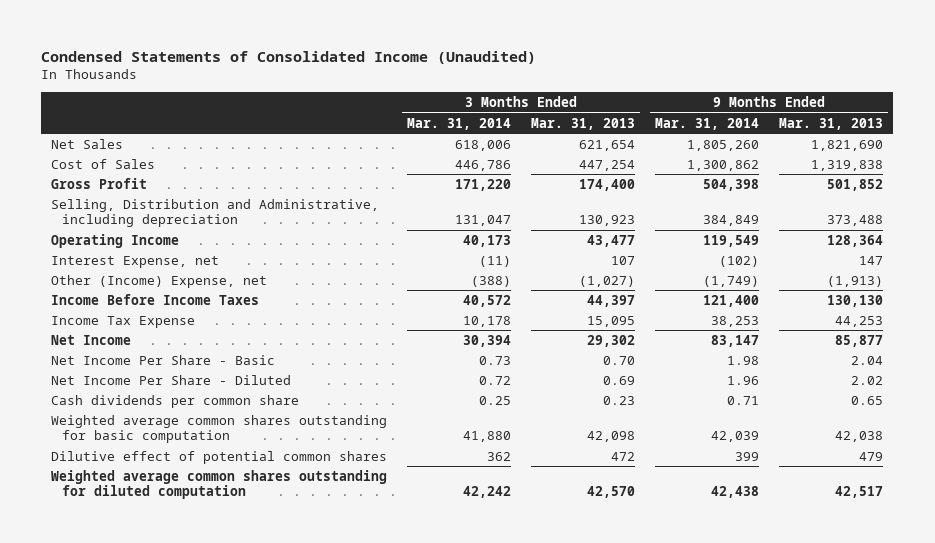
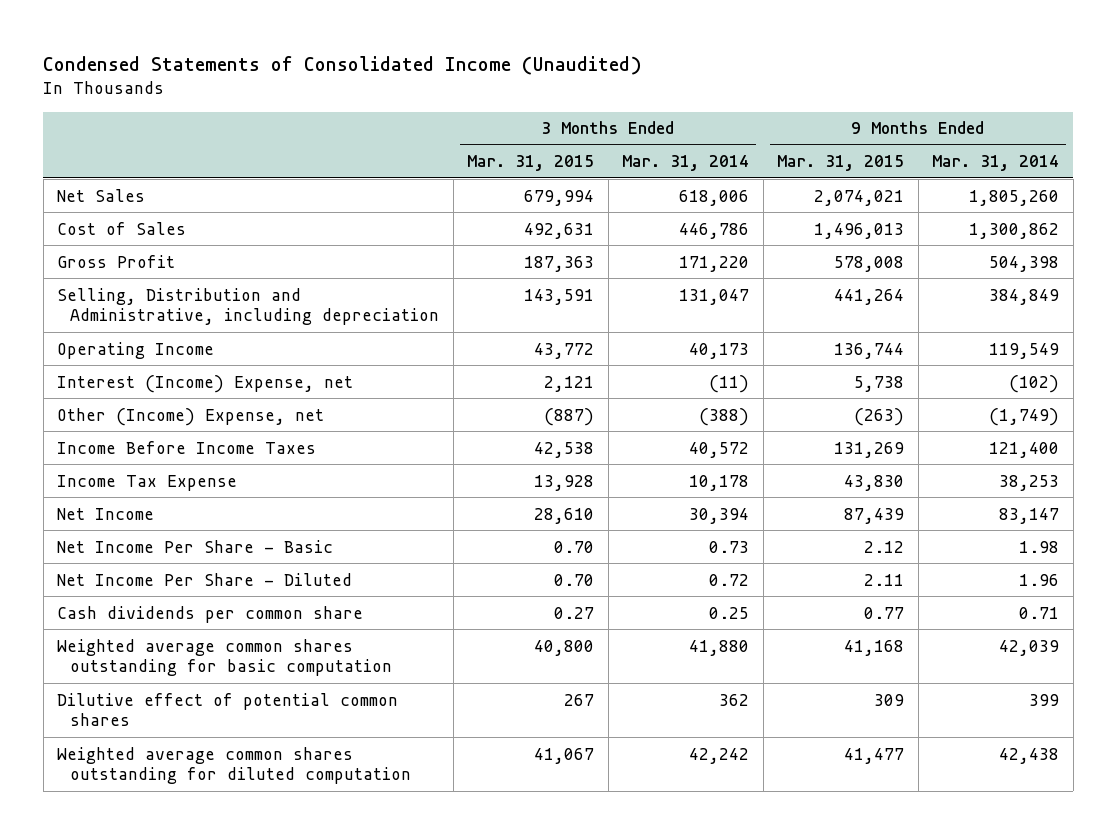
[531,117,636,130] Mar. 31, 2013 -> none
[779,117,884,130] Mar. 31, 2013 -> none
none -> [467,155,595,172] Mar. 31, 2015
none -> [777,155,905,172] Mar. 31, 2015
[51,255,220,268] Interest Expense, net -> [57,374,354,393] Interest (Income) Expense, net

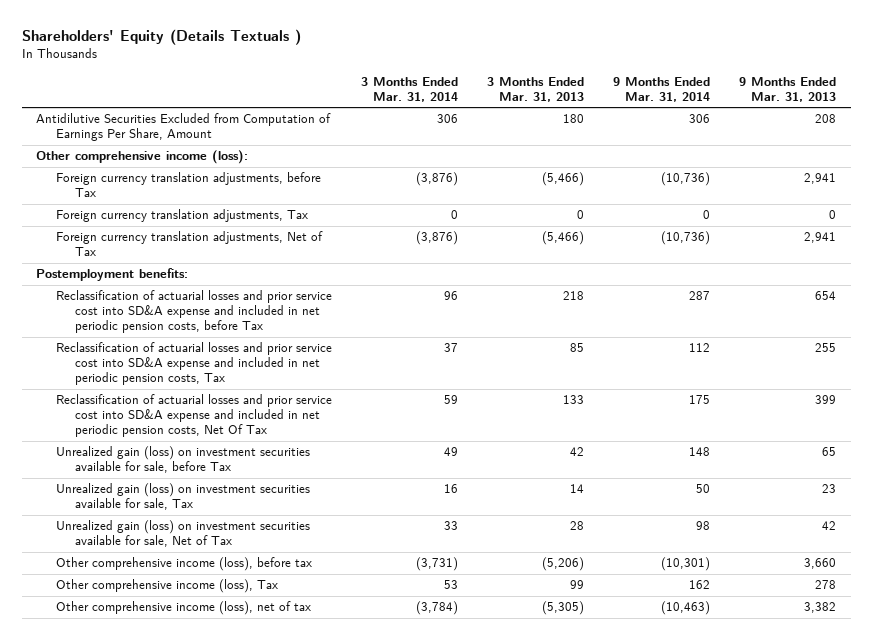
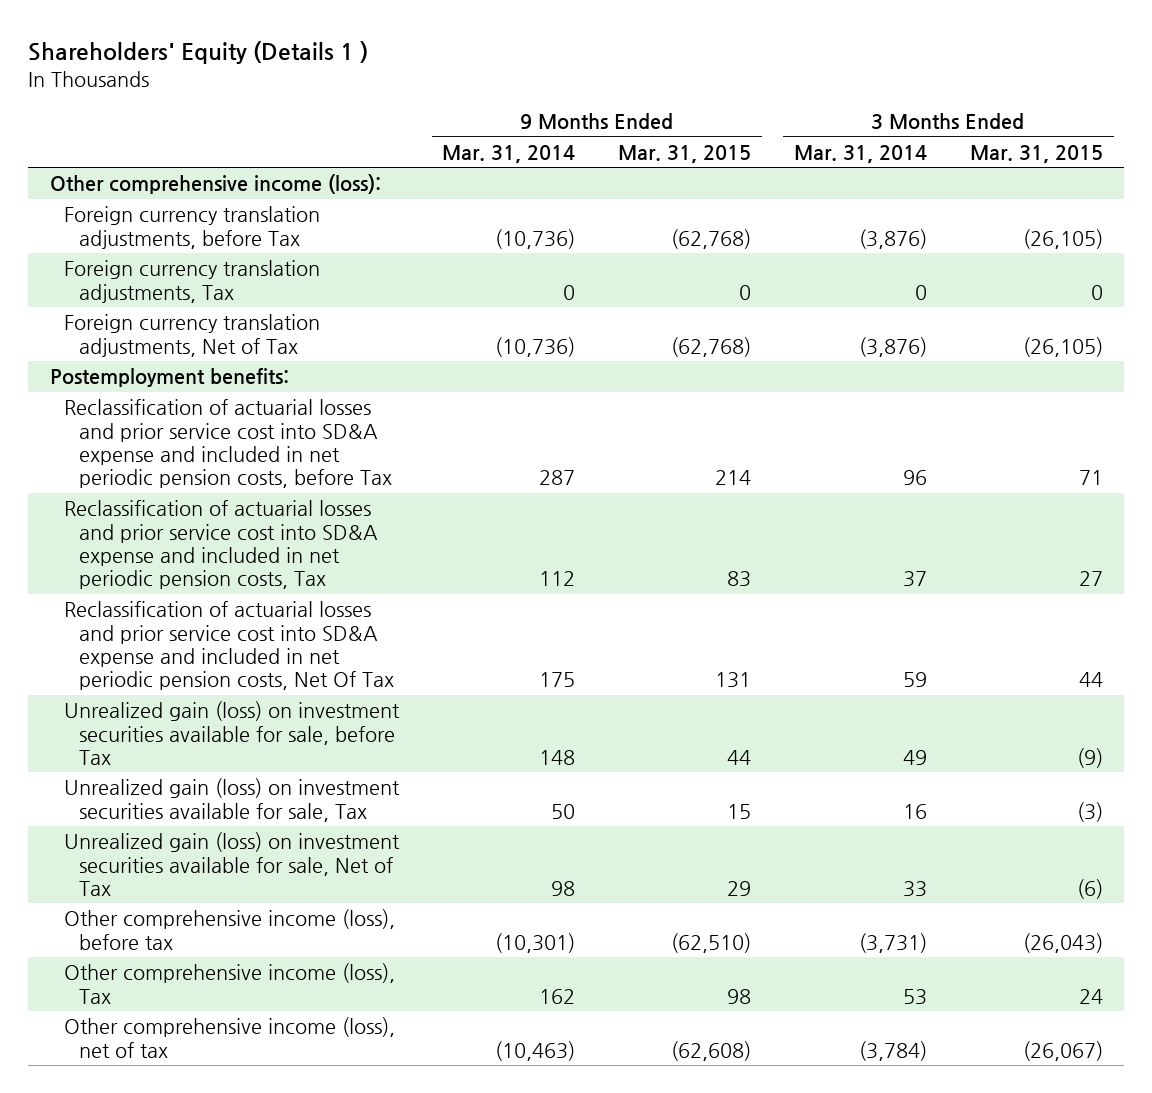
[21,28,301,45] Shareholders' Equity (Details Textuals ) -> [28,40,369,64] Shareholders' Equity (Details 1 )
[486,76,584,102] 3 Months Ended Mar. 31, 2013 -> none
[739,76,837,102] 9 Months Ended Mar. 31, 2013 -> none
none -> [618,144,752,163] Mar. 31, 2015
none -> [969,144,1103,163] Mar. 31, 2015
[36,113,332,142] Antidilutive Securities Excluded from Computation of Earnings Per Share, Amount -> none

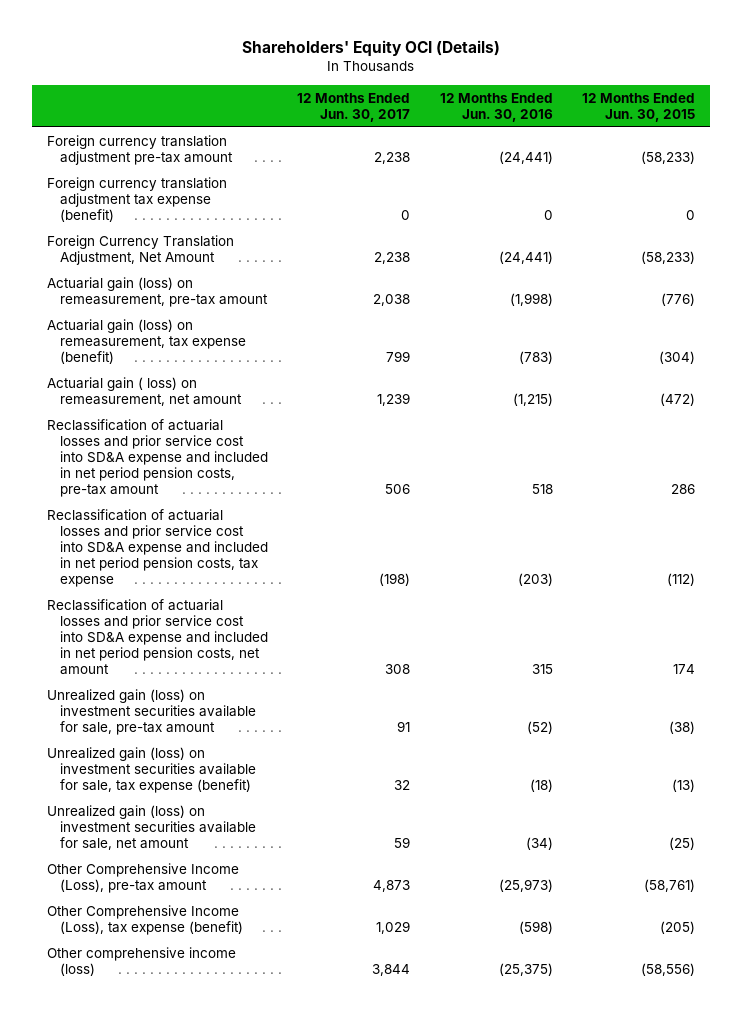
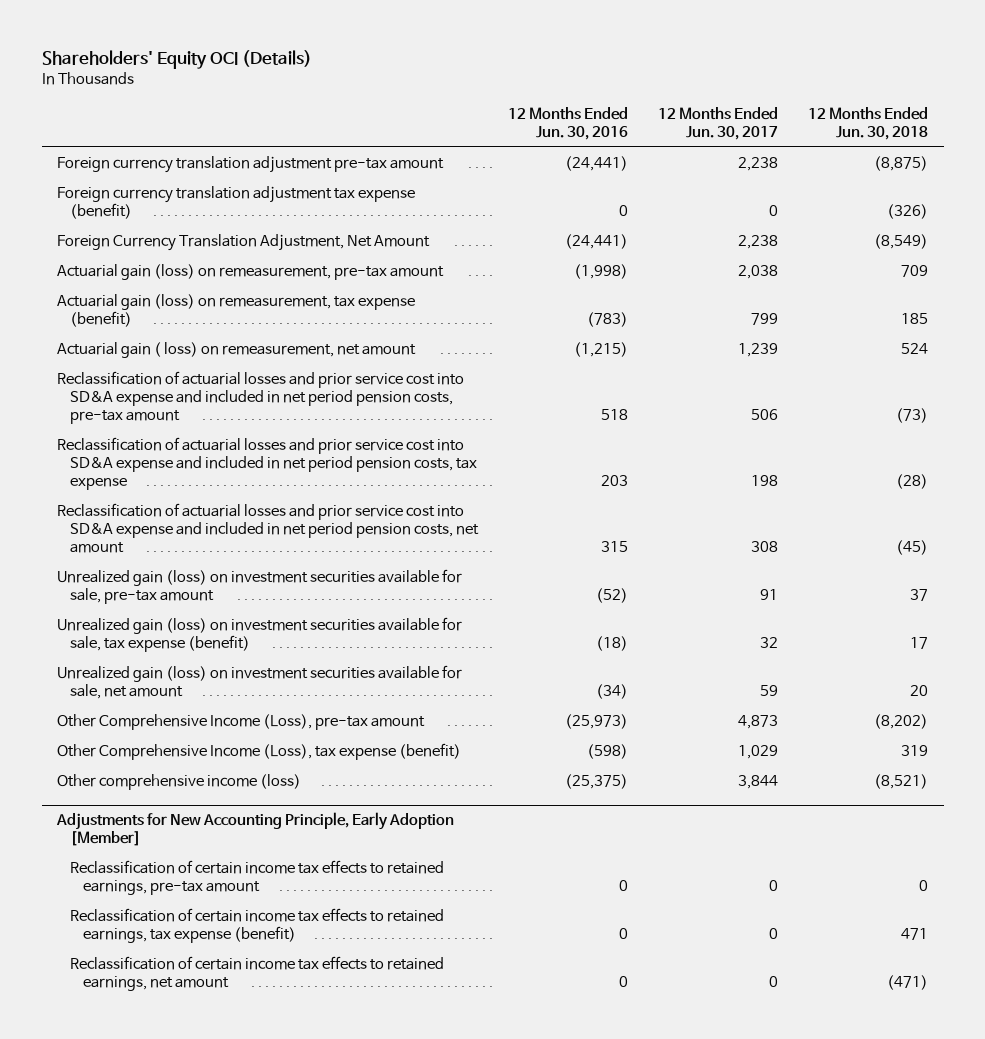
[582,92,696,122] 12 Months Ended Jun. 30, 2015 -> none
none -> [808,107,929,141] 12 Months Ended Jun. 30, 2018
[379,572,411,586] (198) -> [751,475,779,487] 198
[517,572,553,586] (203) -> [600,475,628,487] 203
none -> [55,812,454,847] Adjustments for New Accounting Principle, Early Adoption [Member]
none -> [69,860,444,896] Reclassification of certain income tax effects to retained earnings, pre-tax amount
none -> [69,908,444,944] Reclassification of certain income tax effects to retained earnings, tax expense (benefit)
none -> [69,956,444,992] Reclassification of certain income tax effects to retained earnings, net amount

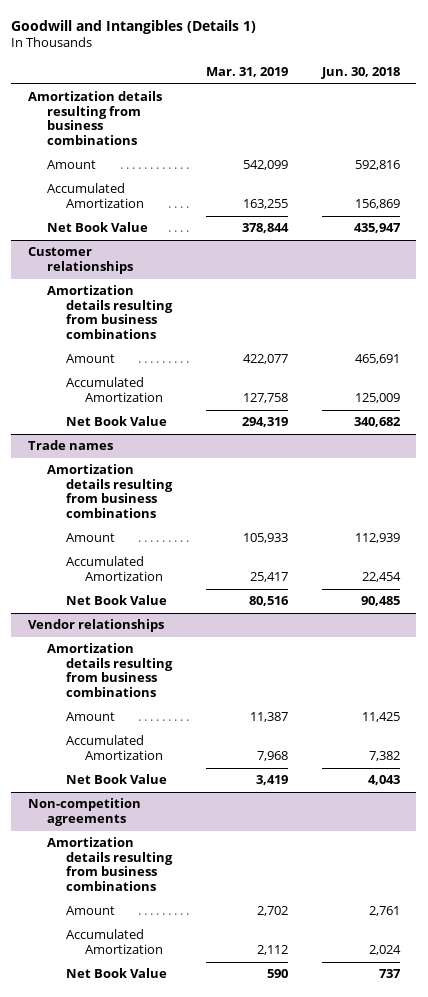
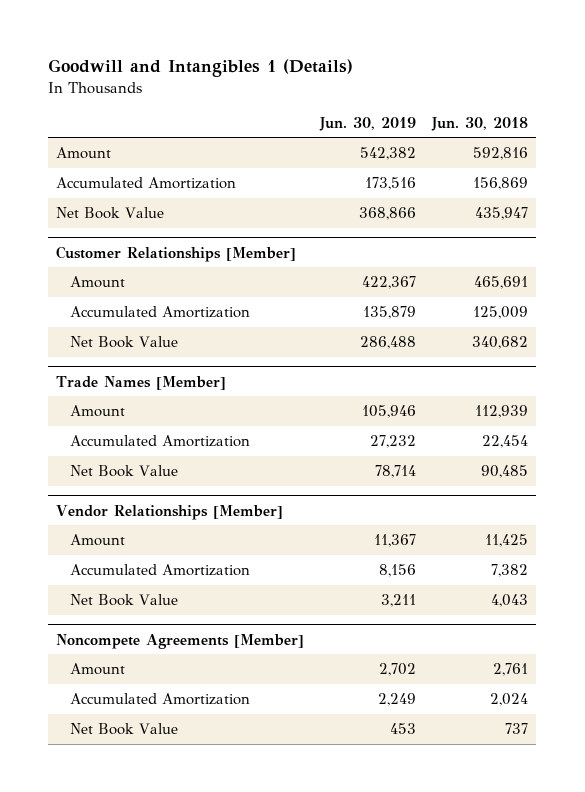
[11,19,257,34] Goodwill and Intangibles (Details 1) -> [48,59,354,78] Goodwill and Intangibles 1 (Details)
[205,66,288,77] Mar. 31, 2019 -> none
none -> [319,116,417,131] Jun. 30, 2019
[28,91,163,145] Amortization details resulting from business combinations -> none
[47,285,174,339] Amortization details resulting from business combinations -> none
[28,247,134,274] Customer relationships -> [56,245,297,262] Customer Relationships [Member]
[47,464,174,518] Amortization details resulting from business combinations -> none
[28,440,114,451] Trade names -> [56,375,227,390] Trade Names [Member]
[47,643,174,697] Amortization details resulting from business combinations -> none
[28,619,165,633] Vendor relationships -> [56,504,284,520] Vendor Relationships [Member]
[47,837,174,891] Amortization details resulting from business combinations -> none
[28,798,142,826] Non-competition agreements -> [56,633,305,649] Noncompete Agreements [Member]

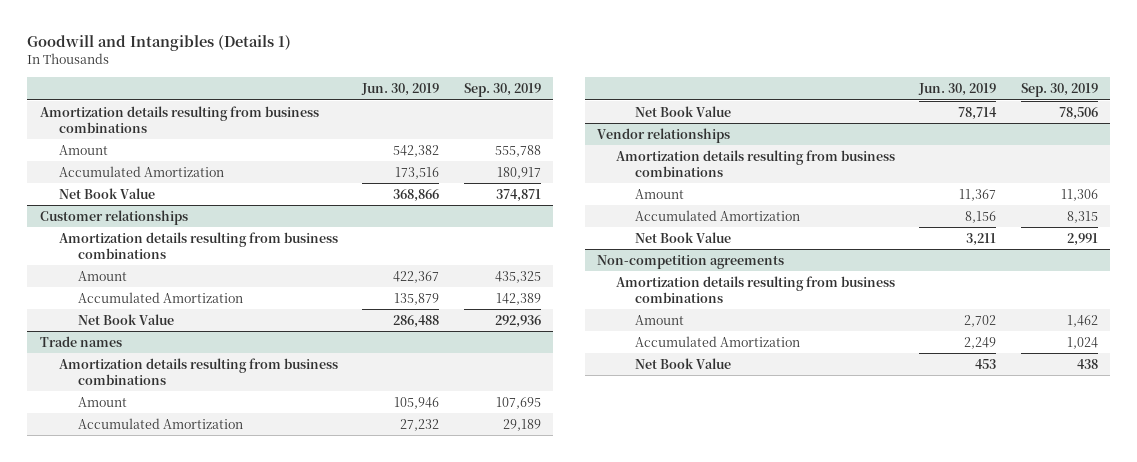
[48,59,354,78] Goodwill and Intangibles 1 (Details) -> [27,35,292,52] Goodwill and Intangibles (Details 1)
[431,116,529,131] Jun. 30, 2018 -> none
none -> [463,83,541,98] Sep. 30, 2019
none -> [39,105,319,133] Amortization details resulting from business combinations
[56,245,297,262] Customer Relationships [Member] -> [39,209,188,225] Customer relationships
none -> [58,231,338,259] Amortization details resulting from business combinations
[56,375,227,390] Trade Names [Member] -> [39,335,122,347] Trade names
none -> [58,357,338,385] Amortization details resulting from business combinations
[56,504,284,520] Vendor Relationships [Member] -> [596,127,730,143] Vendor relationships
none -> [615,149,895,177] Amortization details resulting from business combinations
[56,633,305,649] Noncompete Agreements [Member] -> [596,254,784,269] Non-competition agreements
none -> [615,275,895,303] Amortization details resulting from business combinations

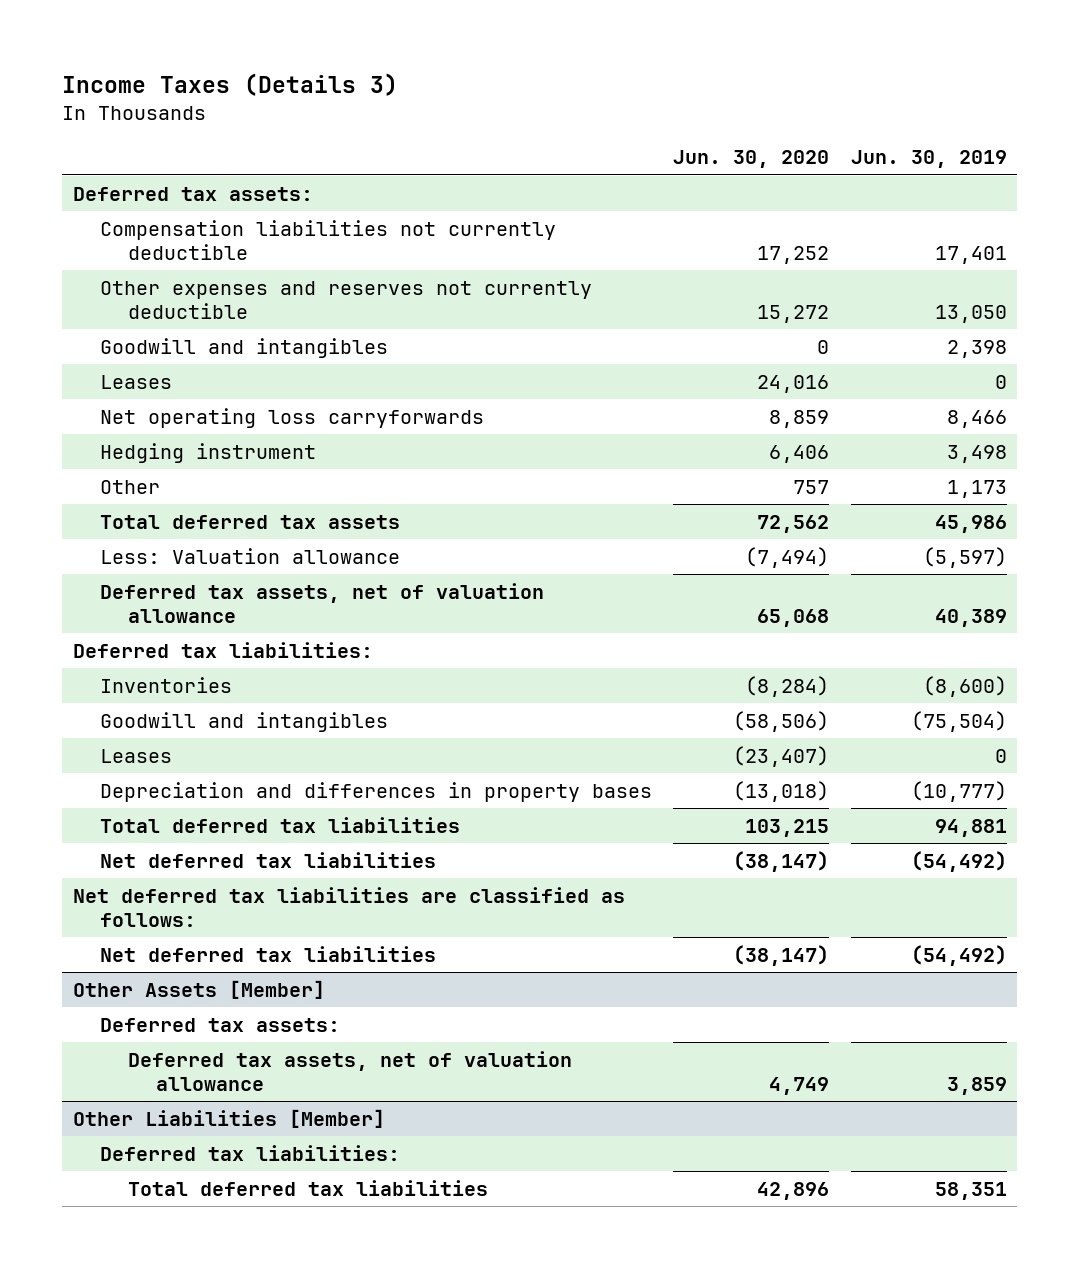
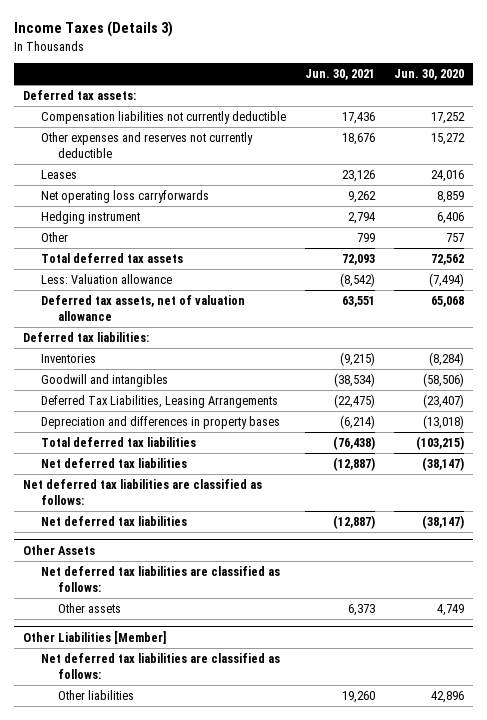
[850,150,1007,169] Jun. 30, 2019 -> none
none -> [304,69,375,81] Jun. 30, 2021
[100,337,389,358] Goodwill and intangibles -> none
[100,748,173,763] Leases -> [40,395,278,409] Deferred Tax Liabilities, Leasing Arrangements
[745,818,830,837] 103,215 -> [415,436,464,451] (103,215)
[100,1017,341,1032] Deferred tax assets: -> none
[72,979,325,999] Other Assets [Member] -> [23,544,96,555] Other Assets
none -> [40,566,280,592] Net deferred tax liabilities are classified as follows:
[128,1050,573,1091] Deferred tax assets, net of valuation allowance -> [58,603,122,614] Other assets
[100,1144,401,1161] Deferred tax liabilities: -> none
none -> [40,653,280,679] Net deferred tax liabilities are classified as follows:
[128,1179,489,1196] Total deferred tax liabilities -> [58,690,135,701] Other liabilities

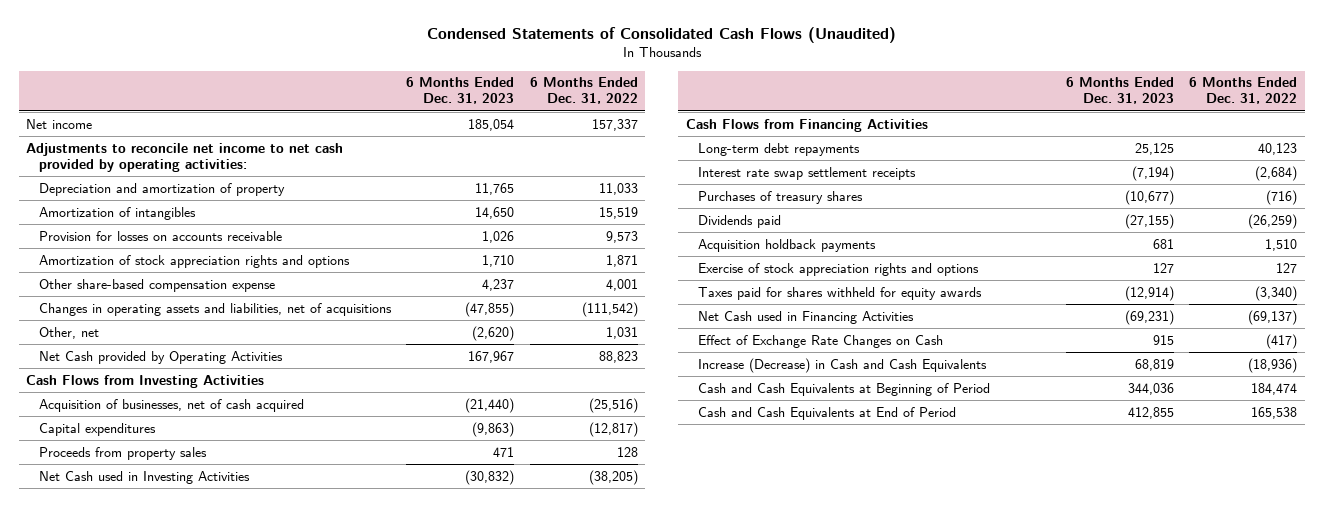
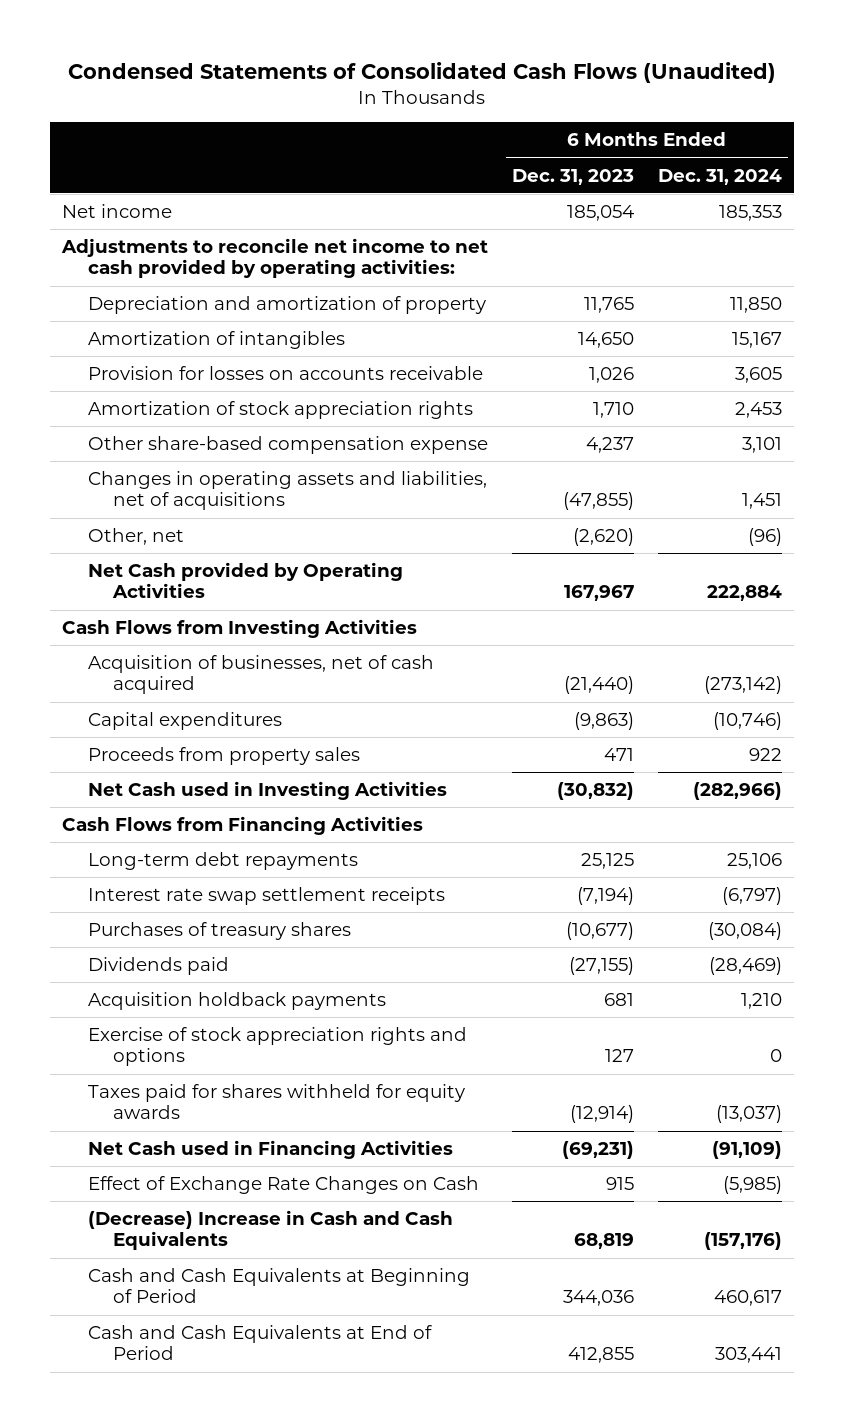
[529,77,638,105] 6 Months Ended Dec. 31, 2022 -> none
none -> [658,168,783,185] Dec. 31, 2024
[38,254,350,268] Amortization of stock appreciation rights and options -> [87,401,473,420] Amortization of stock appreciation rights
[698,357,988,373] Increase (Decrease) in Cash and Cash Equivalents -> [87,1210,453,1251] (Decrease) Increase in Cash and Cash Equivalents

